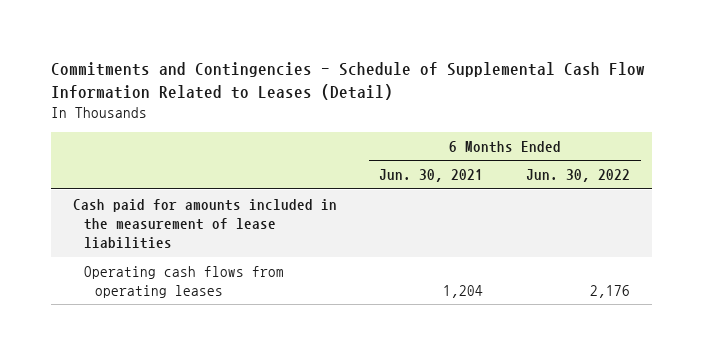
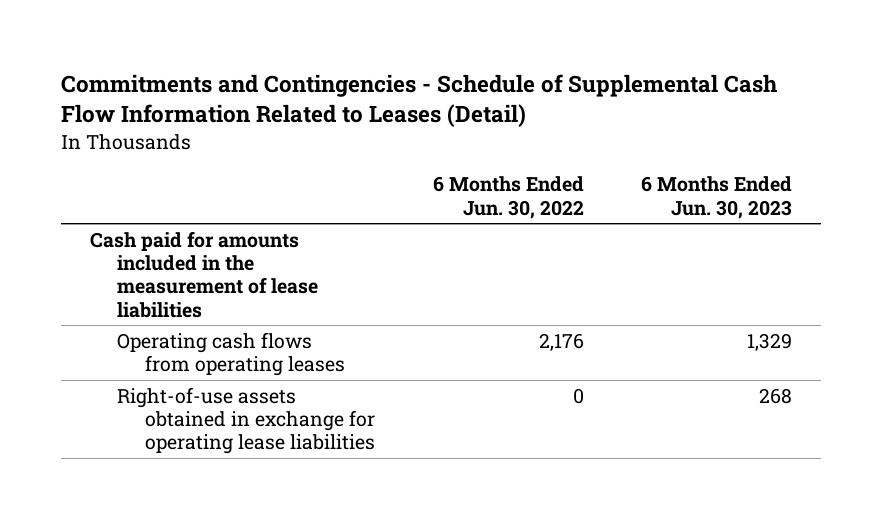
[379,169,484,183] Jun. 30, 2021 -> none
none -> [640,176,792,219] 6 Months Ended Jun. 30, 2023
none -> [117,386,376,455] Right-of-use assets obtained in exchange for operating lease liabilities

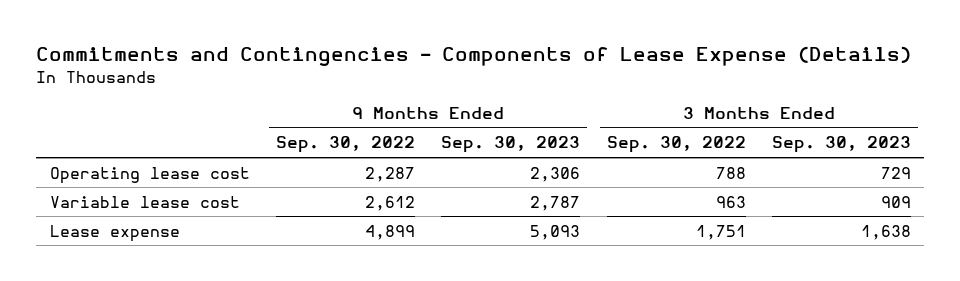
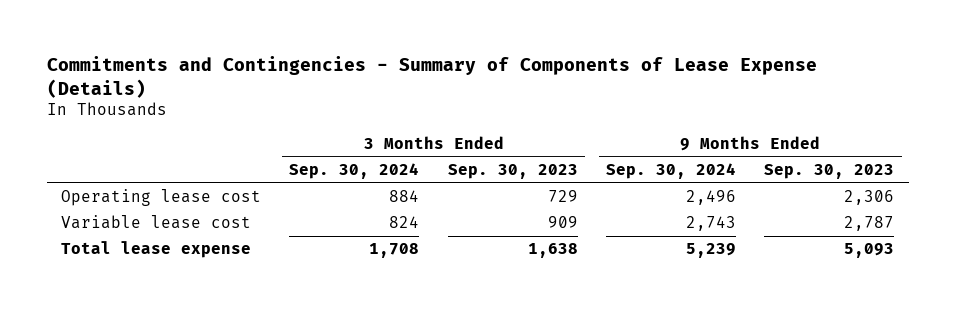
[36,46,912,67] Commitments and Contingencies - Components of Lease Expense (Details) -> [46,55,817,98] Commitments and Contingencies - Summary of Components of Lease Expense (Details)
[275,136,415,154] Sep. 30, 2022 -> none
[606,136,746,154] Sep. 30, 2022 -> none
none -> [289,163,420,180] Sep. 30, 2024
none -> [606,163,737,180] Sep. 30, 2024
[49,224,180,242] Lease expense -> [61,241,252,259] Total lease expense

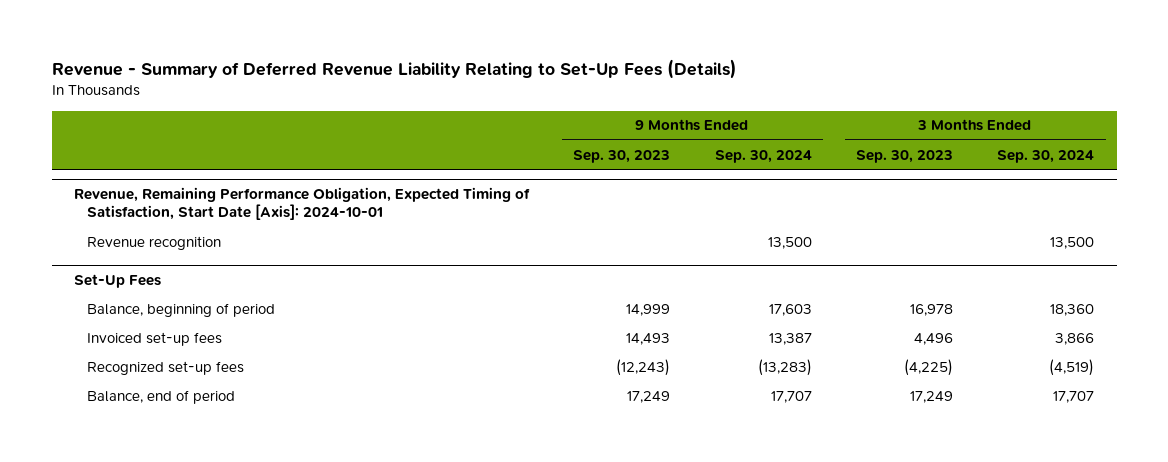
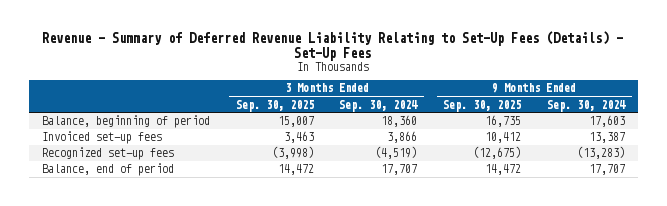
[51,59,737,80] Revenue - Summary of Deferred Revenue Liability Relating to Set-Up Fees (Details) -> [42,31,624,61] Revenue - Summary of Deferred Revenue Liability Relating to Set-Up Fees (Details) - Set-Up Fees
[573,149,671,163] Sep. 30, 2023 -> none
[856,149,954,163] Sep. 30, 2023 -> none
none -> [235,99,314,112] Sep. 30, 2025
none -> [443,99,522,112] Sep. 30, 2025
[73,186,530,221] Revenue, Remaining Performance Obligation, Expected Timing of Satisfaction, Start Date [Axis]: 2024-10-01 -> none
[87,235,222,250] Revenue recognition -> none
[73,273,161,288] Set-Up Fees -> none

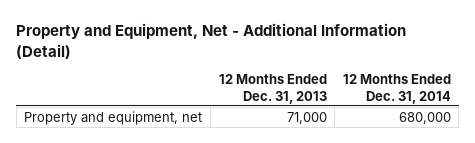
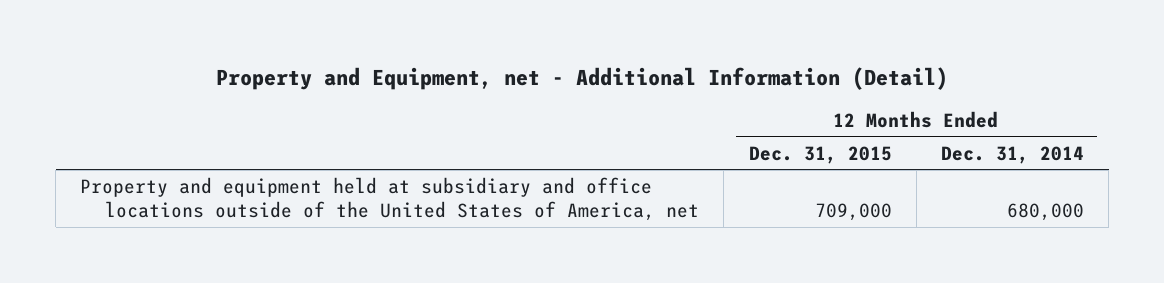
[16,23,407,59] Property and Equipment, Net - Additional Information (Detail) -> [216,66,949,90] Property and Equipment, net - Additional Information (Detail)
[218,74,327,104] 12 Months Ended Dec. 31, 2013 -> none
none -> [748,145,892,164] Dec. 31, 2015
[24,110,203,125] Property and equipment, net -> [80,177,700,221] Property and equipment held at subsidiary and office locations outside of the United States of America, net

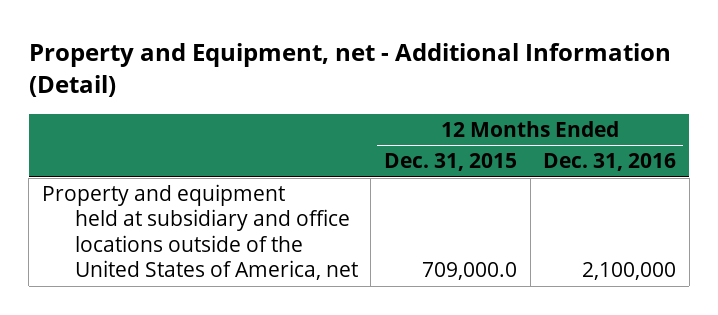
[941,145,1085,164] Dec. 31, 2014 -> none
none -> [543,153,677,172] Dec. 31, 2016
[814,202,892,221] 709,000 -> [422,262,518,281] 709,000.0

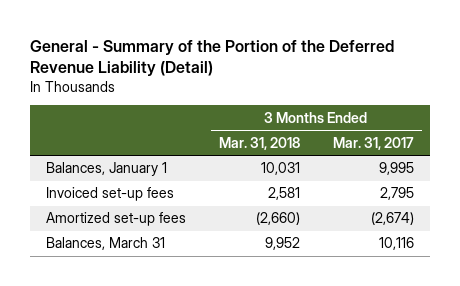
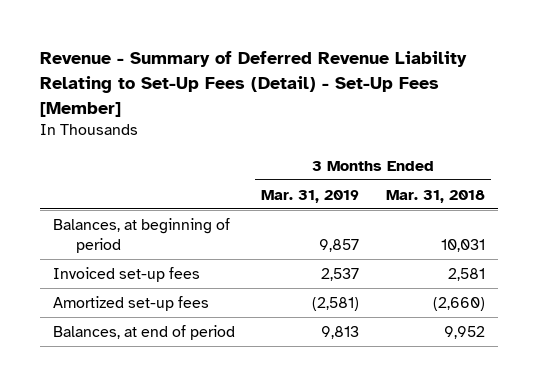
[30,39,395,76] General - Summary of the Portion of the Deferred Revenue Liability (Detail) -> [39,51,467,117] Revenue - Summary of Deferred Revenue Liability Relating to Set-Up Fees (Detail) - Set-Up Fees [Member]
[332,136,414,150] Mar. 31, 2017 -> none
none -> [261,189,360,203] Mar. 31, 2019
[46,162,168,177] Balances, January 1 -> [53,217,231,254] Balances, at beginning of period
[46,237,166,251] Balances, March 31 -> [53,324,236,340] Balances, at end of period

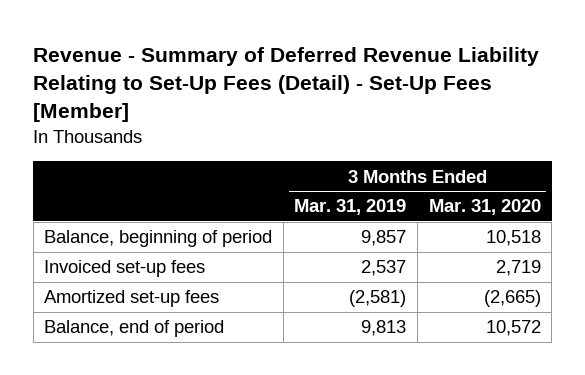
[385,189,485,203] Mar. 31, 2018 -> none
none -> [428,199,541,216] Mar. 31, 2020
[53,217,231,254] Balances, at beginning of period -> [44,230,273,248] Balance, beginning of period
[53,324,236,340] Balances, at end of period -> [44,320,225,338] Balance, end of period

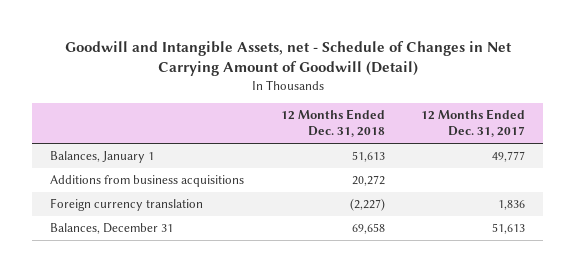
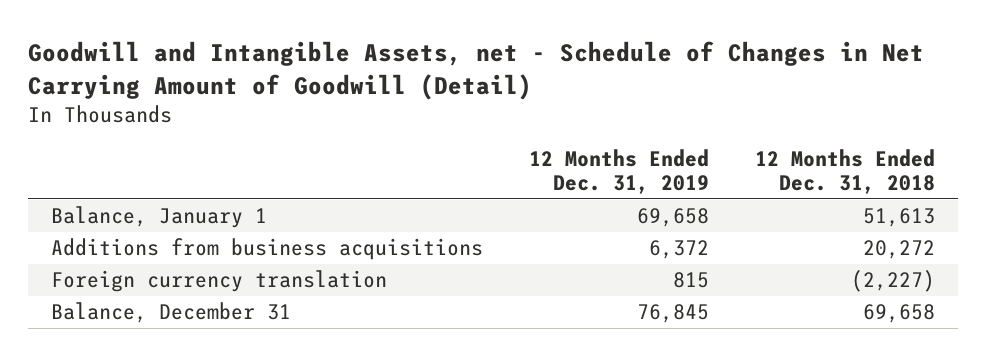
[420,109,525,138] 12 Months Ended Dec. 31, 2017 -> none
none -> [528,149,709,195] 12 Months Ended Dec. 31, 2019
[50,151,155,164] Balances, January 1 -> [51,206,268,229] Balance, January 1
[50,223,174,235] Balances, December 31 -> [51,302,292,324] Balance, December 31

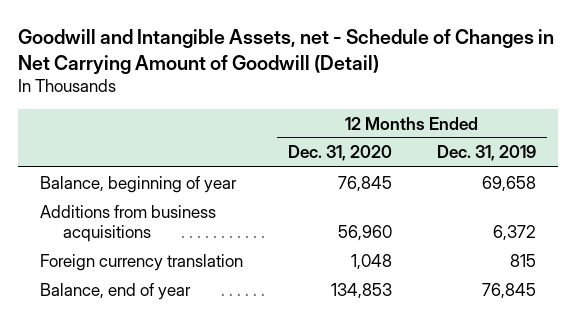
[754,149,935,195] 12 Months Ended Dec. 31, 2018 -> none
none -> [287,145,392,162] Dec. 31, 2020
[51,206,268,229] Balance, January 1 -> [39,175,237,193] Balance, beginning of year
[51,302,292,324] Balance, December 31 -> [39,282,191,300] Balance, end of year

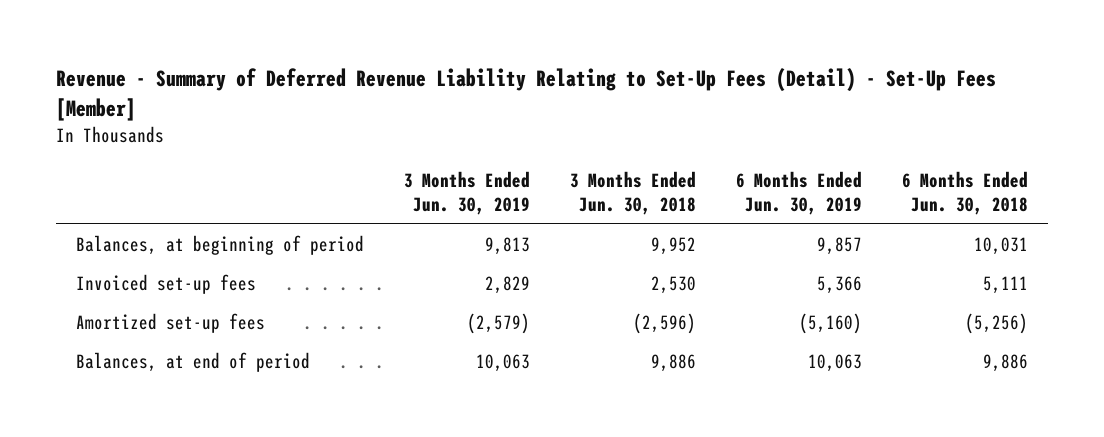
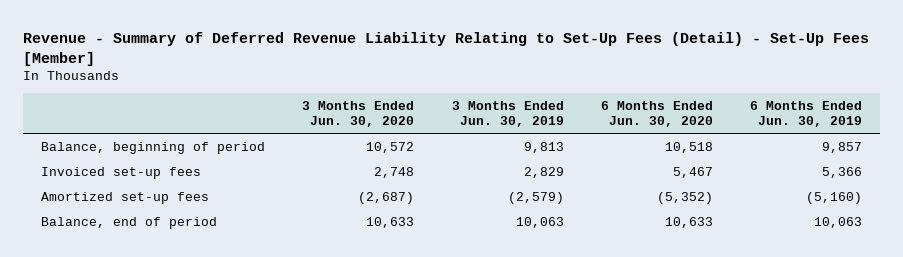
[569,171,696,216] 3 Months Ended Jun. 30, 2018 -> none
[901,171,1028,216] 6 Months Ended Jun. 30, 2018 -> none
none -> [302,100,415,128] 3 Months Ended Jun. 30, 2020
none -> [600,100,713,128] 6 Months Ended Jun. 30, 2020
[76,235,365,256] Balances, at beginning of period -> [41,141,266,154] Balance, beginning of period
[76,352,311,373] Balances, at end of period -> [41,216,218,229] Balance, end of period

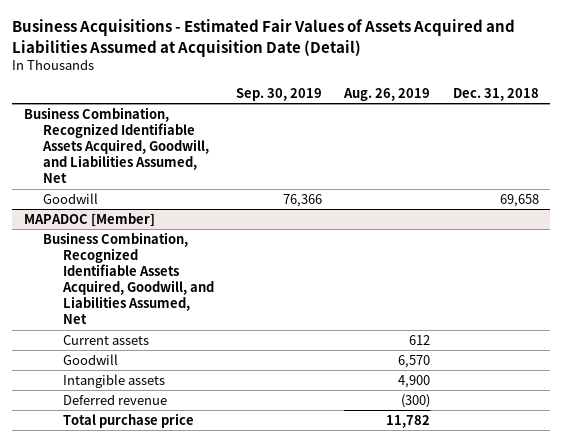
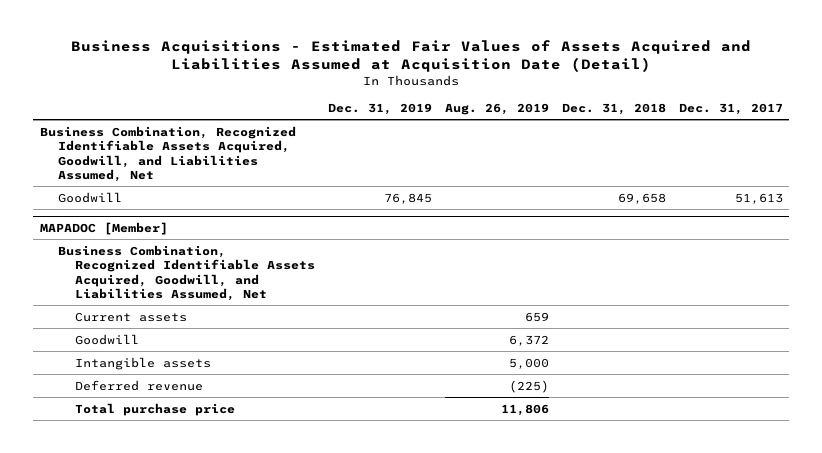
[235,87,322,101] Sep. 30, 2019 -> none
none -> [328,102,433,115] Dec. 31, 2019
none -> [678,102,783,115] Dec. 31, 2017
[409,334,431,345] 612 -> [525,311,550,322] 659
[398,354,431,368] 6,570 -> [509,334,550,346] 6,372
[398,374,431,388] 4,900 -> [509,357,550,369] 5,000
[401,393,431,408] (300) -> [509,379,550,393] (225)
[386,414,431,428] 11,782 -> [501,403,550,416] 11,806

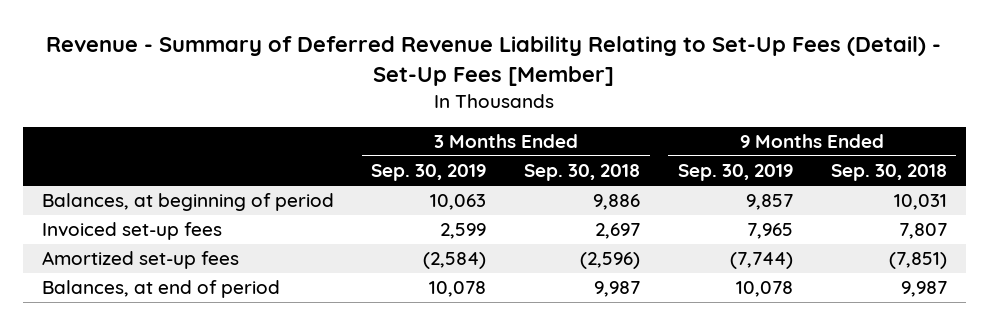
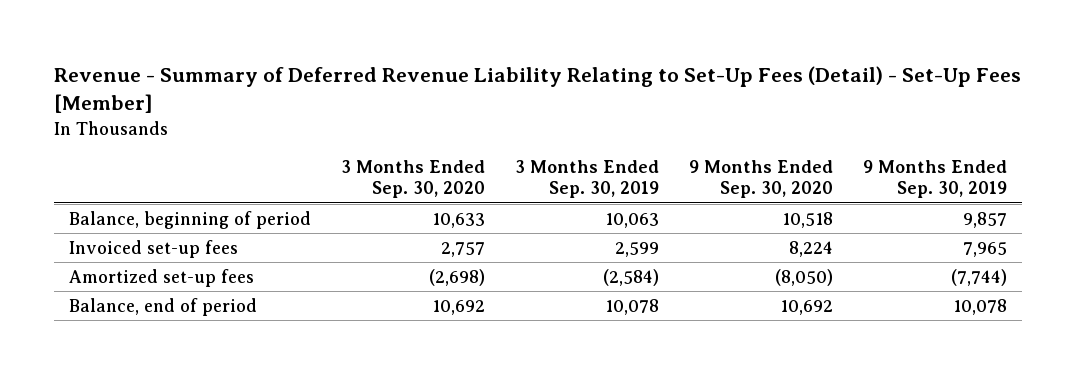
[524,164,641,182] Sep. 30, 2018 -> none
[830,164,947,182] Sep. 30, 2018 -> none
none -> [341,160,486,199] 3 Months Ended Sep. 30, 2020
none -> [689,160,834,199] 9 Months Ended Sep. 30, 2020
[41,193,334,212] Balances, at beginning of period -> [69,210,312,229] Balance, beginning of period
[41,280,280,299] Balances, at end of period -> [69,297,258,316] Balance, end of period

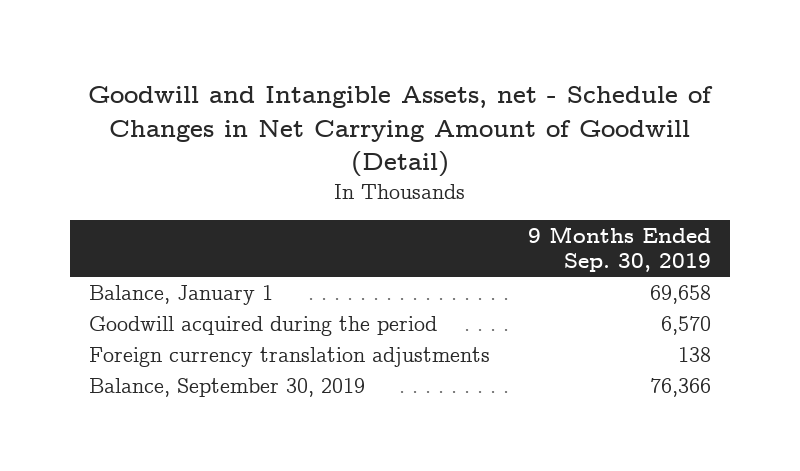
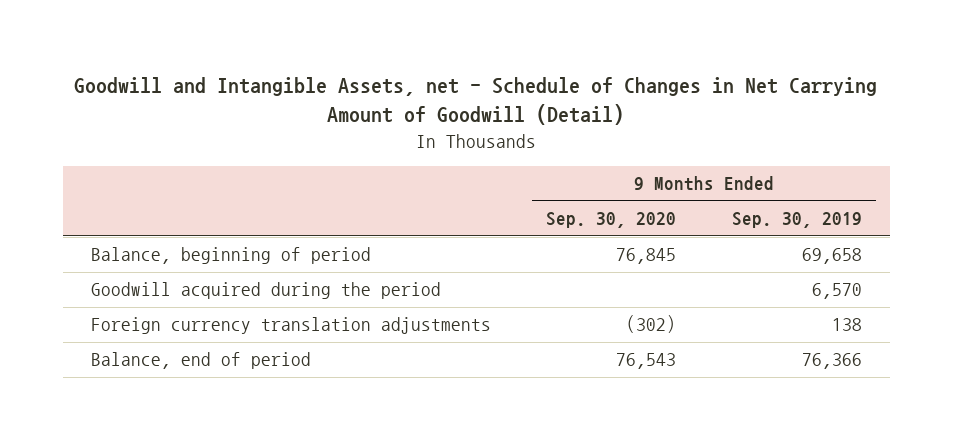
none -> [546,212,677,229] Sep. 30, 2020
[89,285,274,306] Balance, January 1 -> [90,247,371,265] Balance, beginning of period
[89,378,366,398] Balance, September 30, 2019 -> [90,352,311,370] Balance, end of period

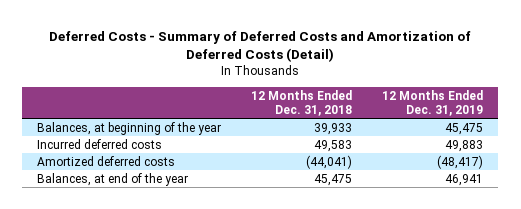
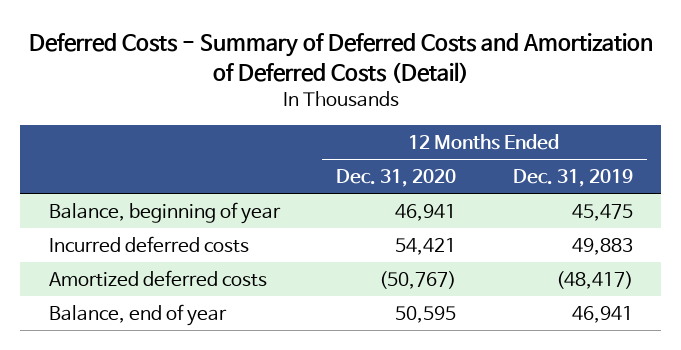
[251,89,353,116] 12 Months Ended Dec. 31, 2018 -> none
none -> [336,169,457,188] Dec. 31, 2020
[37,121,222,135] Balances, at beginning of the year -> [48,201,281,224] Balance, beginning of year
[37,172,189,186] Balances, at end of the year -> [48,303,227,326] Balance, end of year

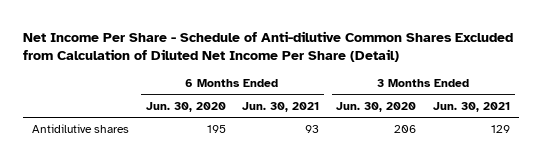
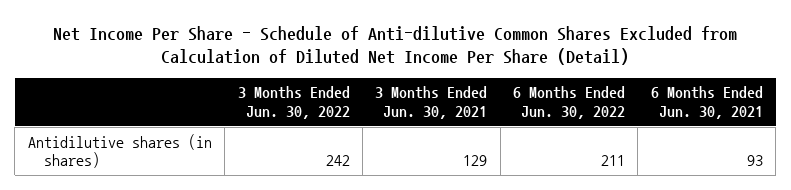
[145,101,226,112] Jun. 30, 2020 -> none
[336,101,417,112] Jun. 30, 2020 -> none
none -> [237,86,350,119] 3 Months Ended Jun. 30, 2022
none -> [513,86,626,119] 6 Months Ended Jun. 30, 2022
[31,124,129,134] Antidilutive shares -> [27,133,212,168] Antidilutive shares (in shares)

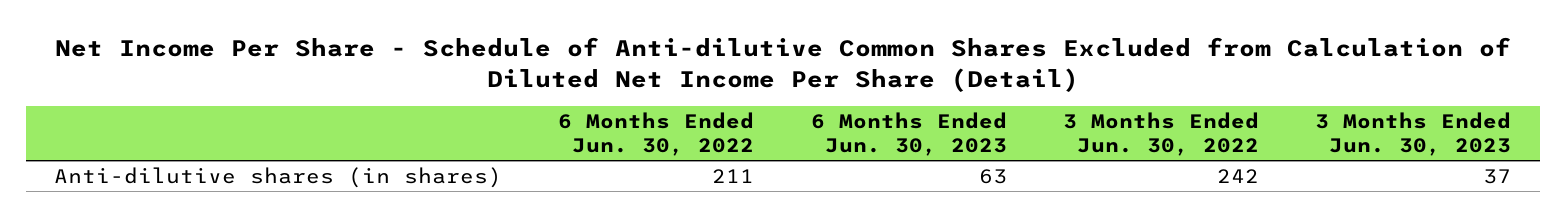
[375,86,488,119] 3 Months Ended Jun. 30, 2021 -> none
[650,86,763,119] 6 Months Ended Jun. 30, 2021 -> none
none -> [810,112,1007,156] 6 Months Ended Jun. 30, 2023
none -> [1315,112,1512,156] 3 Months Ended Jun. 30, 2023
[27,133,212,168] Antidilutive shares (in shares) -> [54,166,503,188] Anti-dilutive shares (in shares)

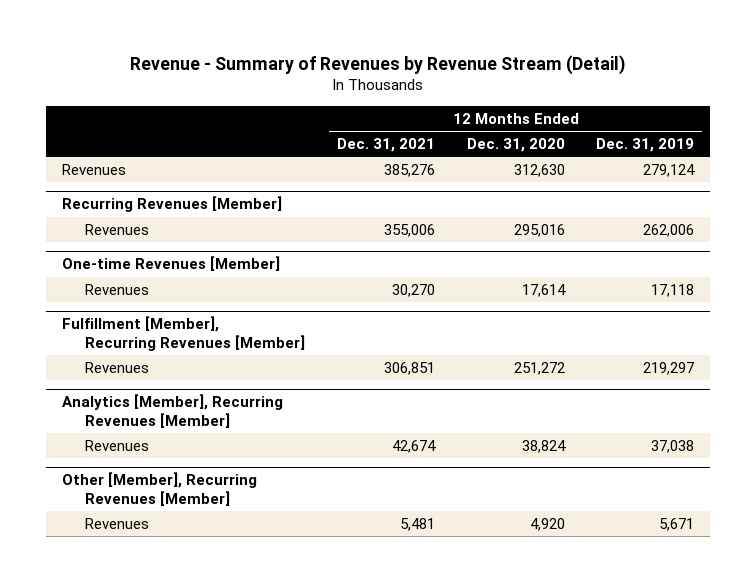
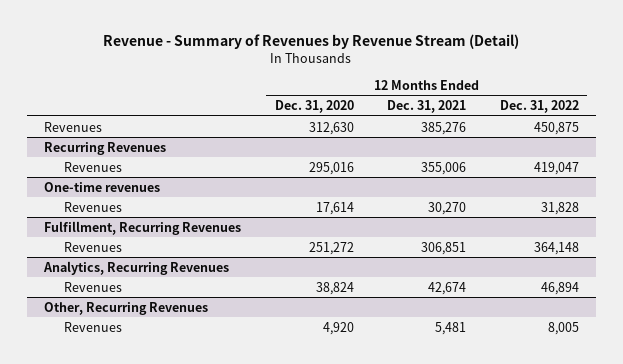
[596,138,695,153] Dec. 31, 2019 -> none
none -> [499,99,579,113] Dec. 31, 2022
[62,196,283,213] Recurring Revenues [Member] -> [44,141,167,155] Recurring Revenues
[62,256,281,272] One-time Revenues [Member] -> [44,181,161,192] One-time revenues
[62,316,306,351] Fulfillment [Member], Recurring Revenues [Member] -> [44,220,242,235] Fulfillment, Recurring Revenues
[62,394,284,428] Analytics [Member], Recurring Revenues [Member] -> [43,260,230,275] Analytics, Recurring Revenues
[62,472,258,506] Other [Member], Recurring Revenues [Member] -> [44,301,209,315] Other, Recurring Revenues

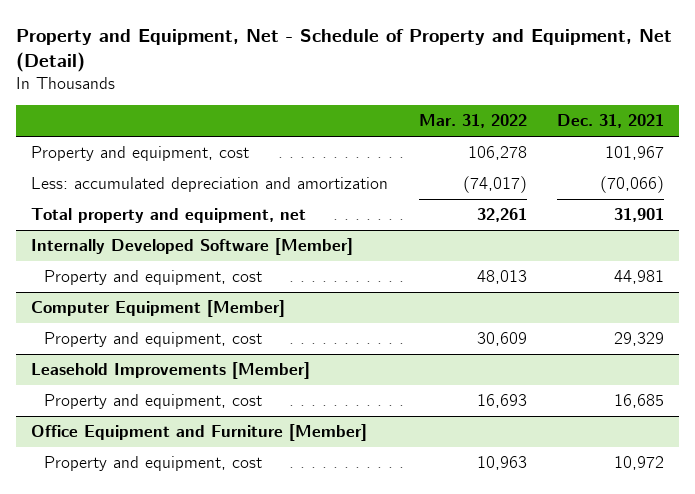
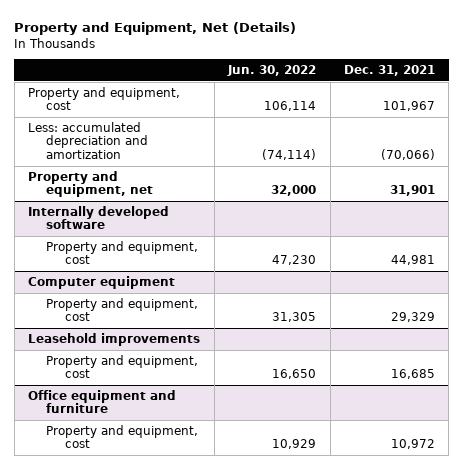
[16,28,673,72] Property and Equipment, Net - Schedule of Property and Equipment, Net (Detail) -> [14,22,297,36] Property and Equipment, Net (Details)
[418,114,527,129] Mar. 31, 2022 -> none
none -> [227,64,317,76] Jun. 30, 2022
[31,208,307,224] Total property and equipment, net -> [28,171,154,198] Property and equipment, net
[31,238,354,256] Internally Developed Software [Member] -> [28,206,170,230] Internally developed software
[31,300,286,318] Computer Equipment [Member] -> [28,276,176,290] Computer equipment
[31,362,311,380] Leasehold Improvements [Member] -> [28,333,201,347] Leasehold improvements
[31,424,368,442] Office Equipment and Furniture [Member] -> [28,390,177,414] Office equipment and furniture

